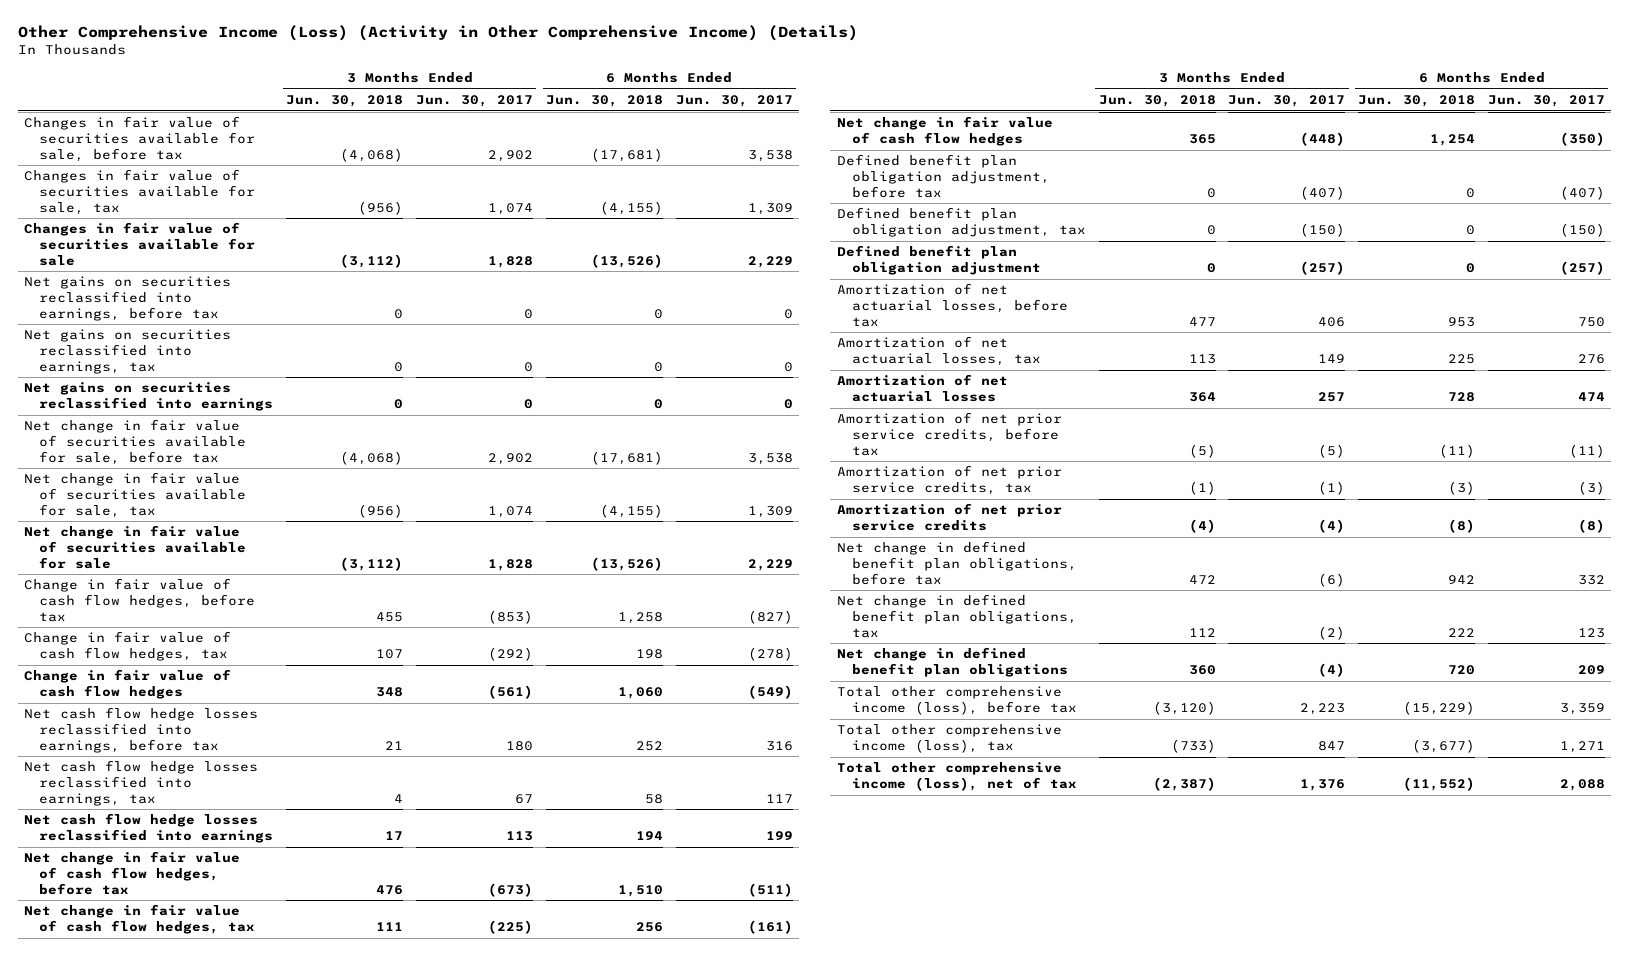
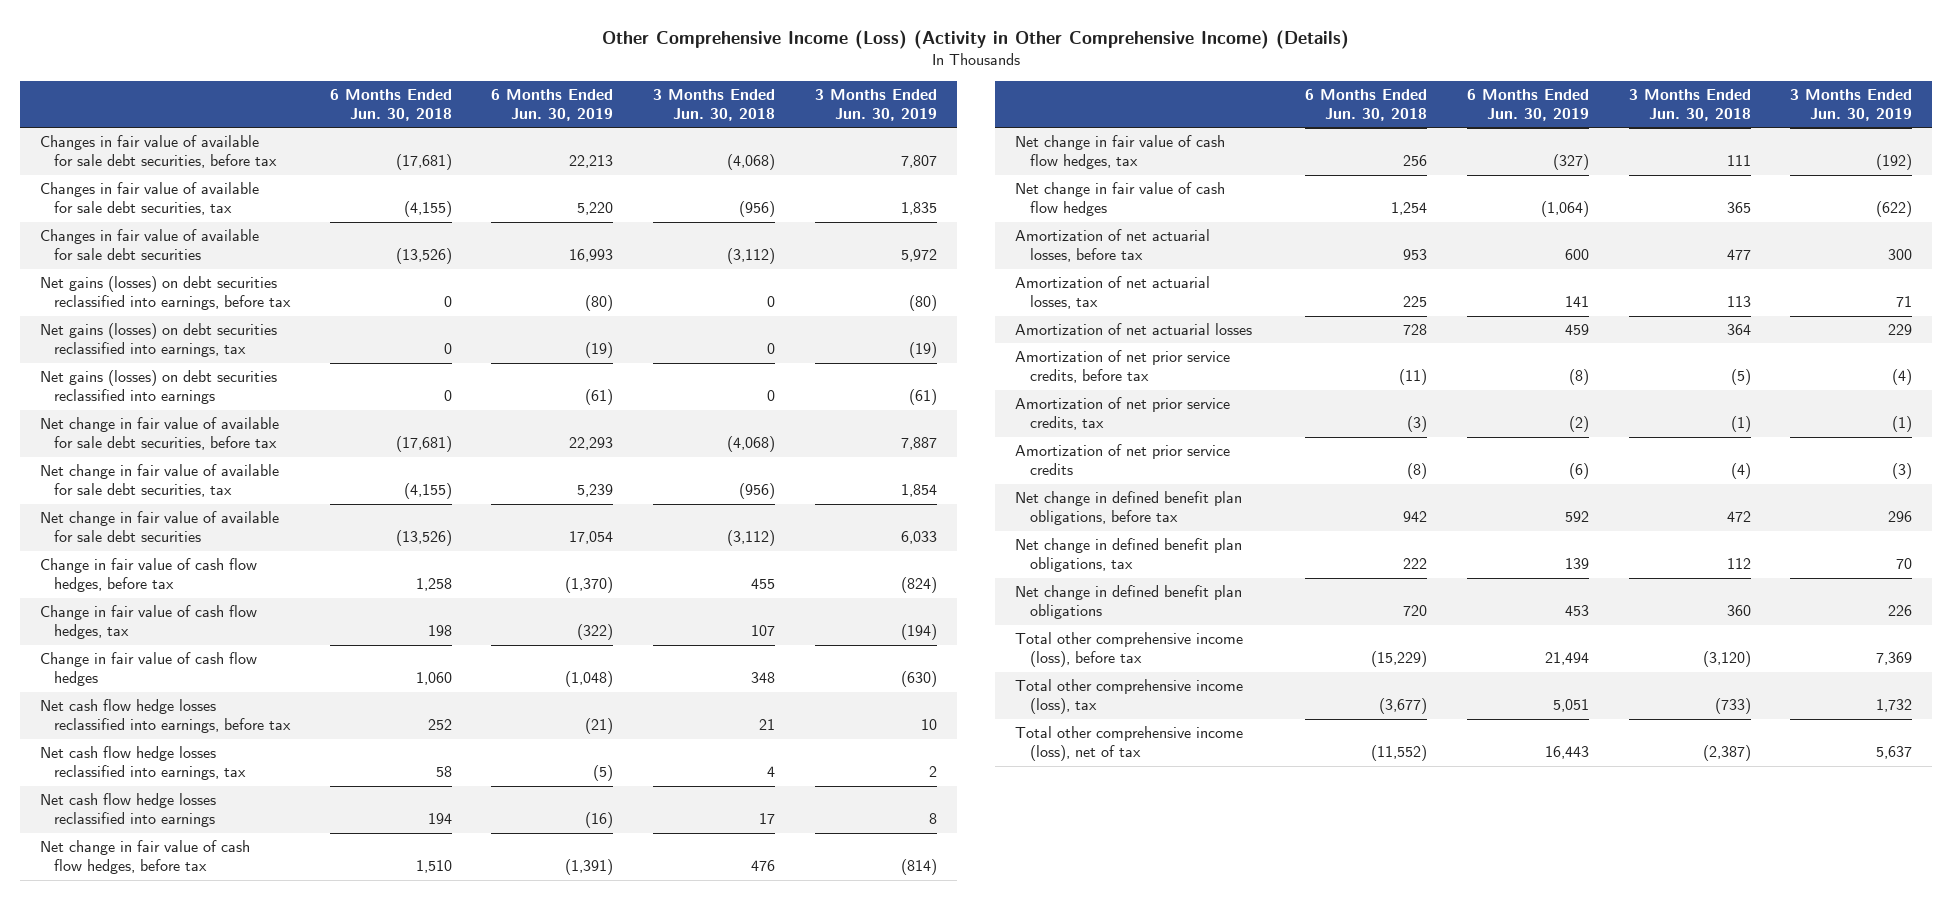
[415,95,533,108] Jun. 30, 2017 -> none
[675,95,793,108] Jun. 30, 2017 -> none
none -> [491,88,614,122] 6 Months Ended Jun. 30, 2019
none -> [814,88,937,122] 3 Months Ended Jun. 30, 2019
[24,116,256,162] Changes in fair value of securities available for sale, before tax -> [39,134,278,169] Changes in fair value of available for sale debt securities, before tax
[24,169,256,215] Changes in fair value of securities available for sale, tax -> [39,181,259,216] Changes in fair value of available for sale debt securities, tax
[24,222,256,266] Changes in fair value of securities available for sale -> [39,228,259,261] Changes in fair value of available for sale debt securities
[24,276,232,321] Net gains on securities reclassified into earnings, before tax -> [39,275,292,311] Net gains (losses) on debt securities reclassified into earnings, before tax
[24,329,232,374] Net gains on securities reclassified into earnings, tax -> [39,322,277,358] Net gains (losses) on debt securities reclassified into earnings, tax
[24,382,274,411] Net gains on securities reclassified into earnings -> [39,369,277,405] Net gains (losses) on debt securities reclassified into earnings
[24,419,247,465] Net change in fair value of securities available for sale, before tax -> [39,416,279,451] Net change in fair value of available for sale debt securities, before tax
[24,472,247,518] Net change in fair value of securities available for sale, tax -> [39,463,279,498] Net change in fair value of available for sale debt securities, tax
[24,525,247,569] Net change in fair value of securities available for sale -> [39,510,279,543] Net change in fair value of available for sale debt securities
[836,154,1050,198] Defined benefit plan obligation adjustment, before tax -> none
[836,207,1086,237] Defined benefit plan obligation adjustment, tax -> none
[836,245,1041,275] Defined benefit plan obligation adjustment -> none

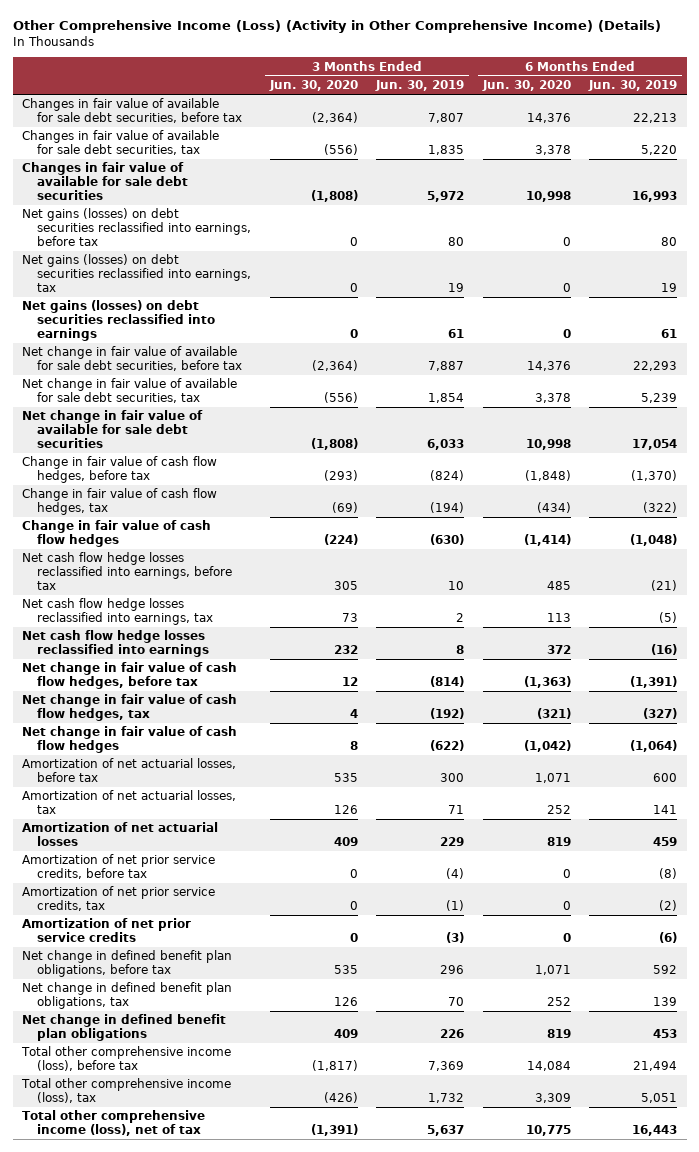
[329,88,452,122] 6 Months Ended Jun. 30, 2018 -> none
[653,88,776,122] 3 Months Ended Jun. 30, 2018 -> none
none -> [268,80,358,92] Jun. 30, 2020
none -> [481,80,571,92] Jun. 30, 2020
[585,295,614,312] (80) -> [661,236,678,246] 80
[908,295,937,312] (80) -> [448,236,465,246] 80
[585,342,614,359] (19) -> [661,282,678,292] 19
[908,342,937,359] (19) -> [448,282,465,292] 19
[585,389,614,406] (61) -> [661,328,678,338] 61
[908,389,937,406] (61) -> [448,328,465,338] 61

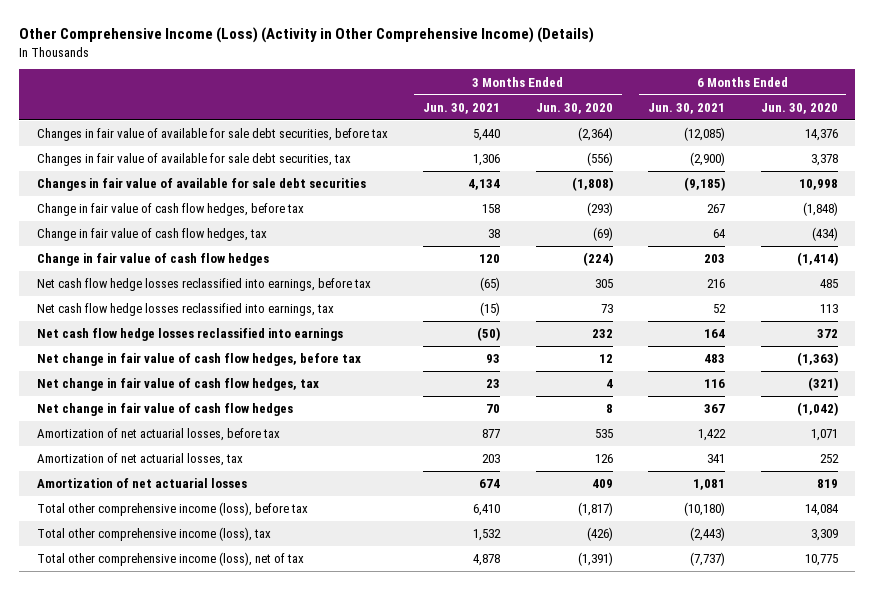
[375,80,465,92] Jun. 30, 2019 -> none
[588,80,678,92] Jun. 30, 2019 -> none
none -> [423,102,501,114] Jun. 30, 2021
none -> [648,102,726,114] Jun. 30, 2021
[21,208,252,246] Net gains (losses) on debt securities reclassified into earnings, before tax -> none
[21,254,252,292] Net gains (losses) on debt securities reclassified into earnings, tax -> none
[21,300,216,341] Net gains (losses) on debt securities reclassified into earnings -> none
[21,346,243,372] Net change in fair value of available for sale debt securities, before tax -> none
[21,378,237,404] Net change in fair value of available for sale debt securities, tax -> none
[21,410,203,448] Net change in fair value of available for sale debt securities -> none
[21,854,215,880] Amortization of net prior service credits, before tax -> none
[21,886,215,912] Amortization of net prior service credits, tax -> none
[21,918,191,943] Amortization of net prior service credits -> none
[21,950,232,978] Net change in defined benefit plan obligations, before tax -> none
[21,982,232,1010] Net change in defined benefit plan obligations, tax -> none
[21,1014,226,1042] Net change in defined benefit plan obligations -> none

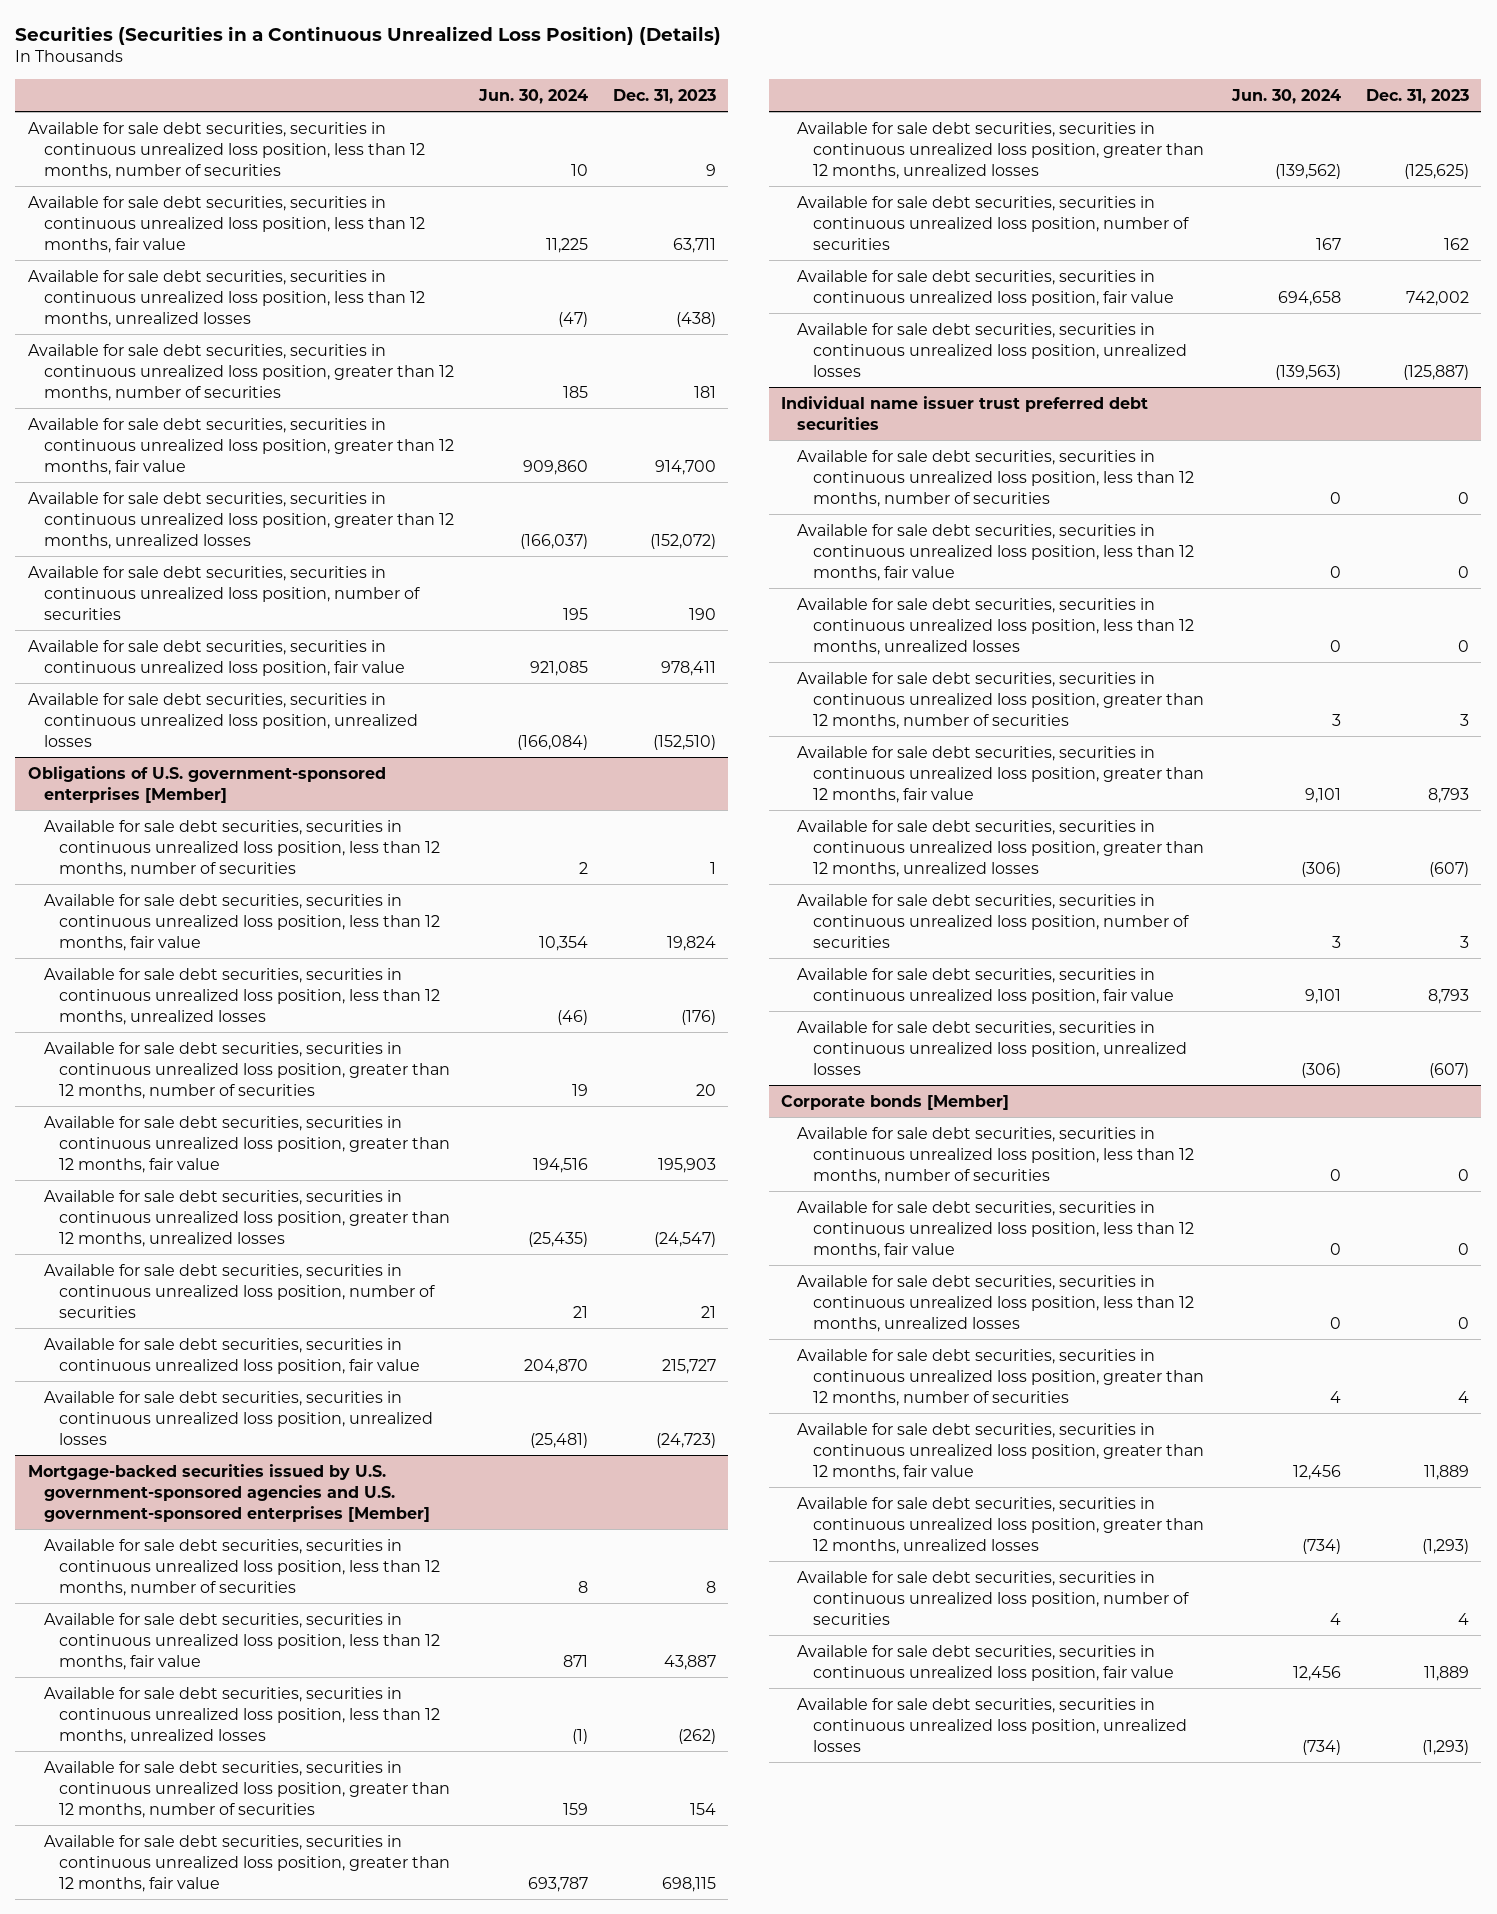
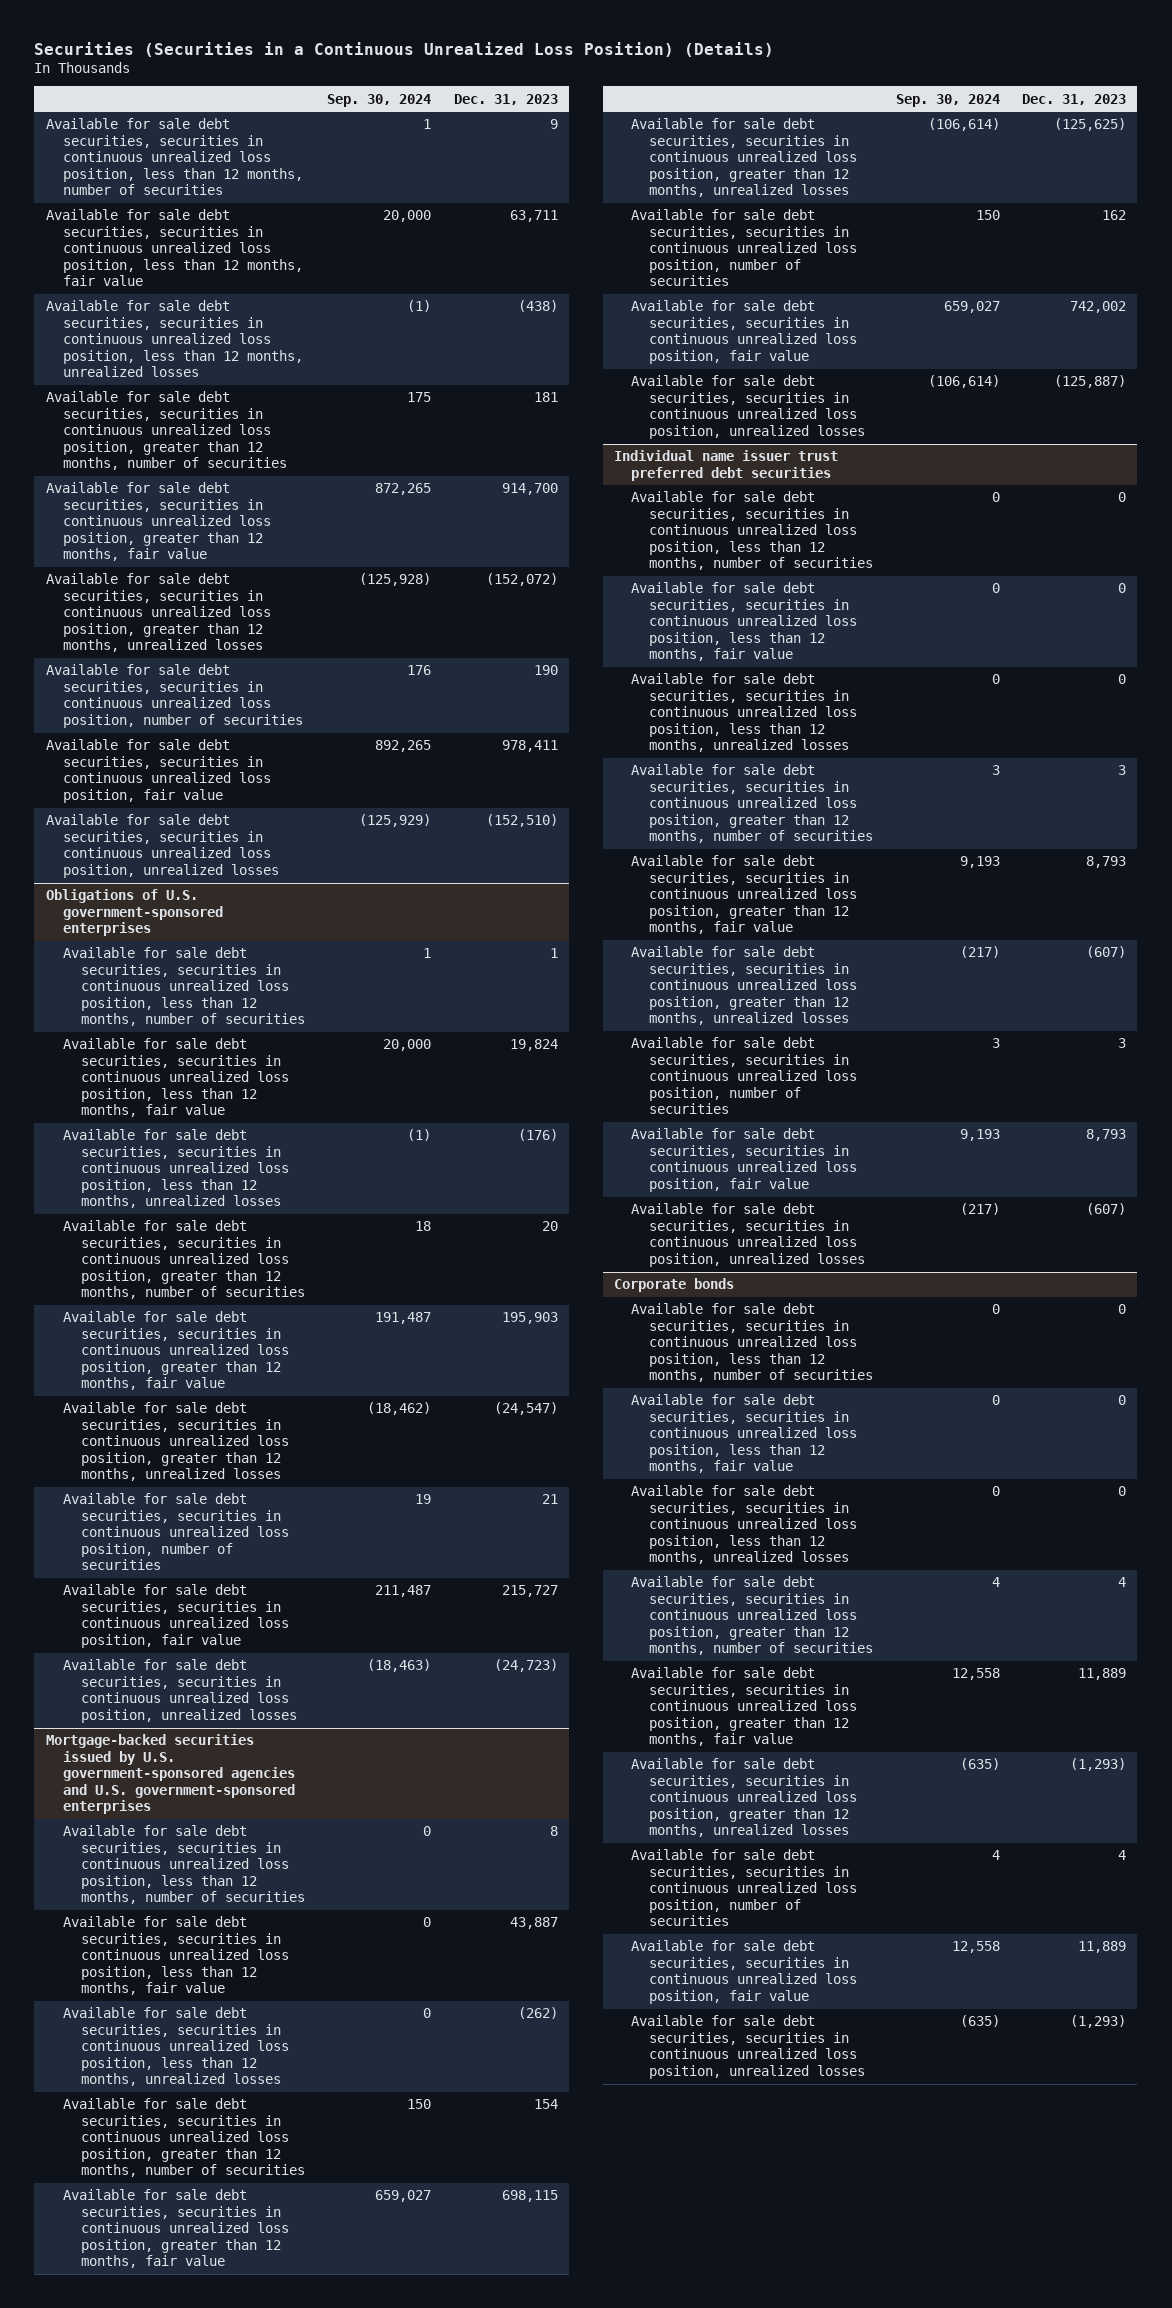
[477,88,588,104] Jun. 30, 2024 -> none
none -> [327,93,432,107] Sep. 30, 2024
[27,765,386,803] Obligations of U.S. government-sponsored enterprises [Member] -> [45,889,224,937] Obligations of U.S. government-sponsored enterprises
[27,1463,430,1522] Mortgage-backed securities issued by U.S. government-sponsored agencies and U.S. government-sponsored enterprises [Member] -> [45,1734,296,1815] Mortgage-backed securities issued by U.S. government-sponsored agencies and U.S. government-sponsored enterprises
[781,1094,1010,1110] Corporate bonds [Member] -> [613,1278,734,1293] Corporate bonds

